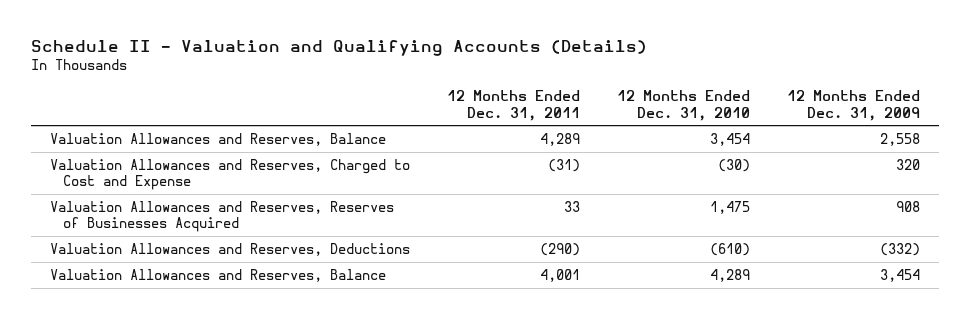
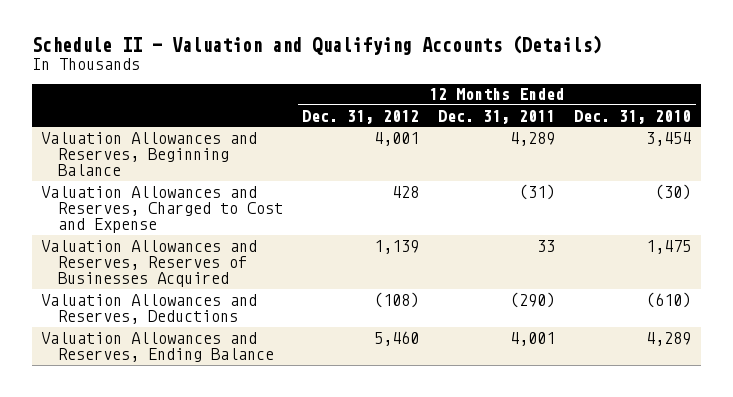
[787,90,921,121] 12 Months Ended Dec. 31, 2009 -> none
none -> [302,109,420,124] Dec. 31, 2012
[49,132,386,146] Valuation Allowances and Reserves, Balance -> [41,131,258,177] Valuation Allowances and Reserves, Beginning Balance
[49,268,386,282] Valuation Allowances and Reserves, Balance -> [41,331,275,362] Valuation Allowances and Reserves, Ending Balance

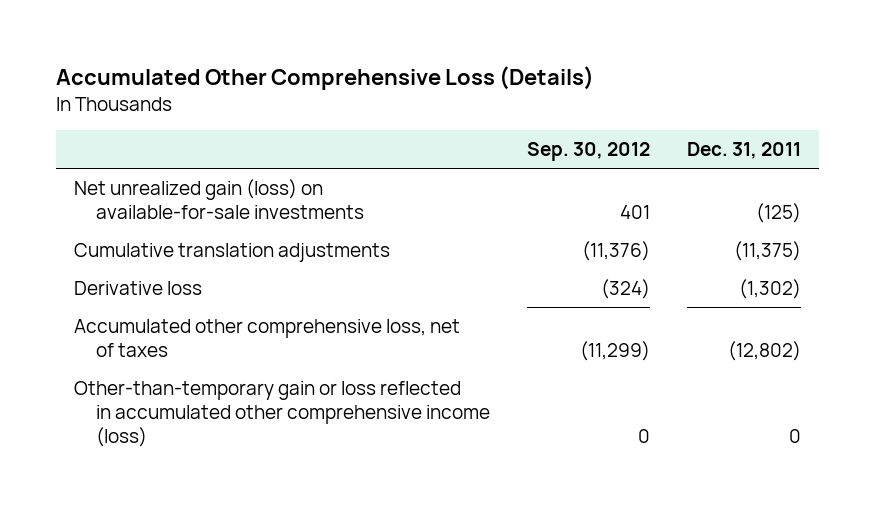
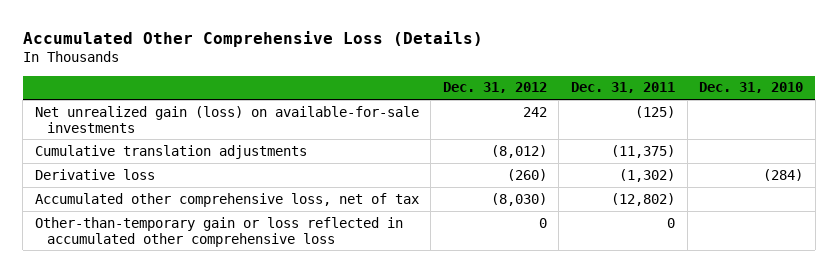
[527,141,651,161] Sep. 30, 2012 -> none
none -> [442,82,547,94] Dec. 31, 2012
none -> [699,82,804,94] Dec. 31, 2010
[73,319,460,358] Accumulated other comprehensive loss, net of taxes -> [34,192,419,207] Accumulated other comprehensive loss, net of tax
[73,381,491,448] Other-than-temporary gain or loss reflected in accumulated other comprehensive income (loss) -> [34,216,403,247] Other-than-temporary gain or loss reflected in accumulated other comprehensive loss

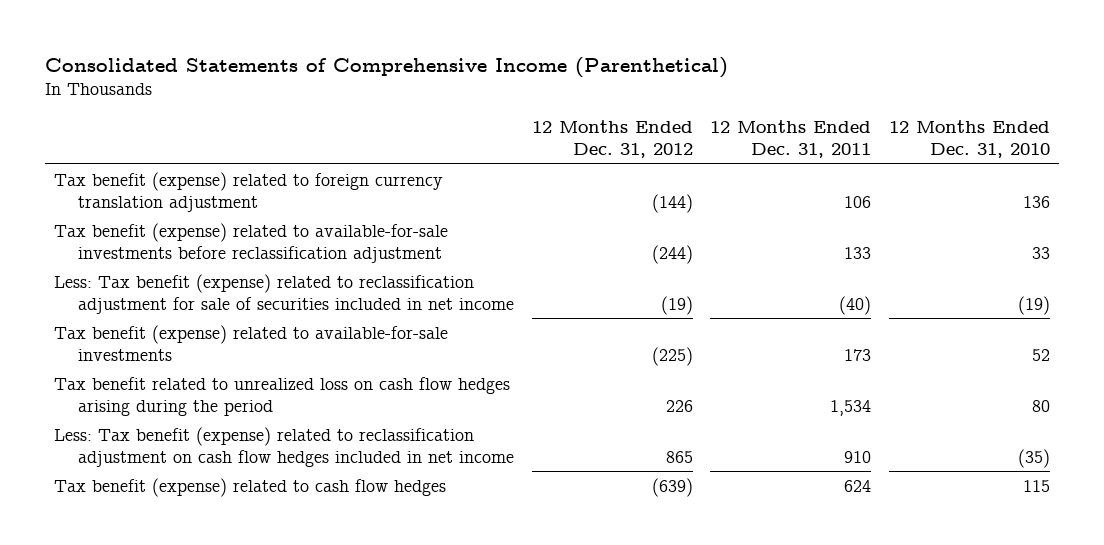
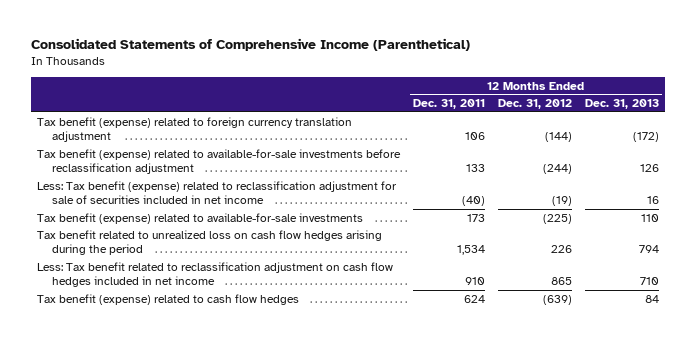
[889,120,1051,159] 12 Months Ended Dec. 31, 2010 -> none
none -> [584,99,659,110] Dec. 31, 2013
[54,426,514,467] Less: Tax benefit (expense) related to reclassification adjustment on cash flow hedges included in net income -> [37,261,394,287] Less: Tax benefit related to reclassification adjustment on cash flow hedges included in net income

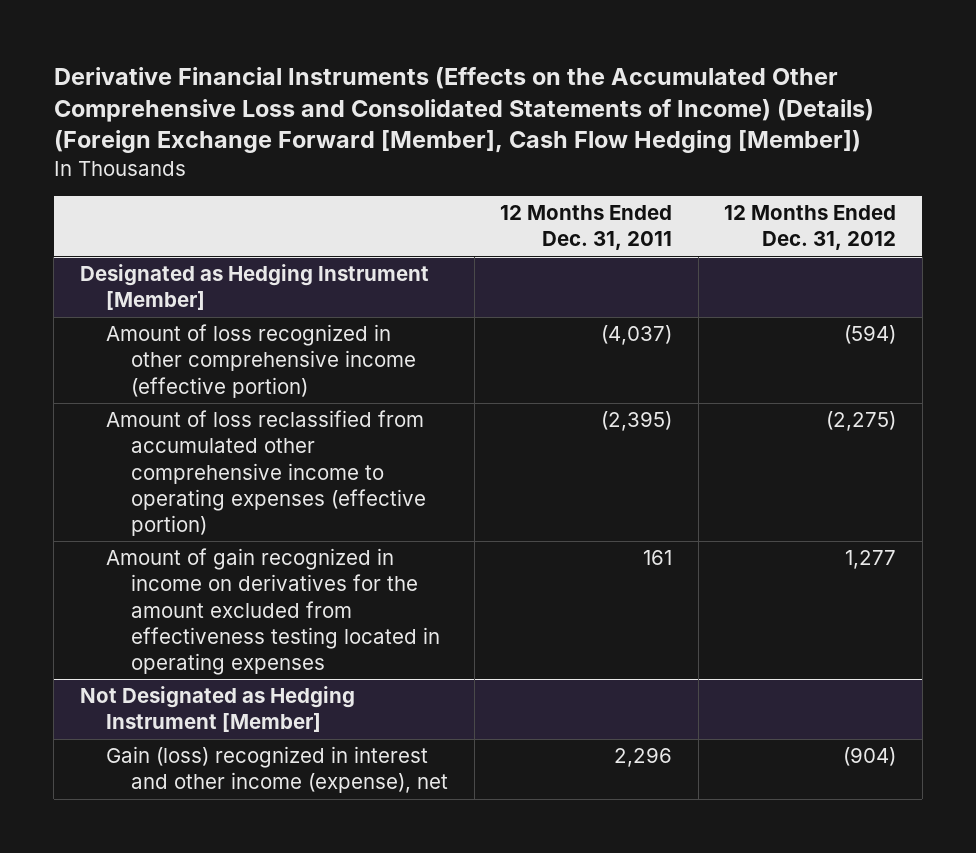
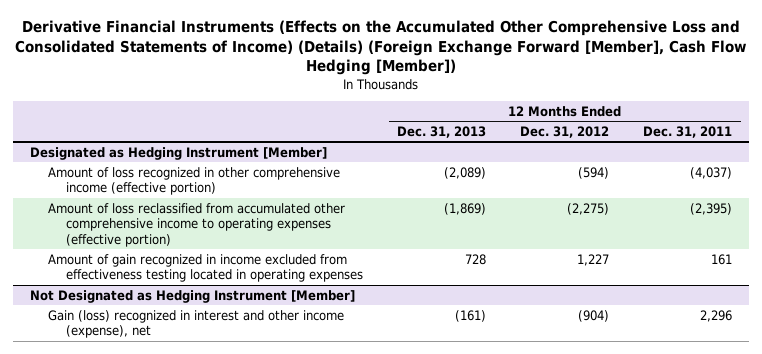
none -> [397,125,487,138] Dec. 31, 2013
[105,548,441,675] Amount of gain recognized in income on derivatives for the amount excluded from effectiveness testing located in operating expenses -> [48,253,364,283] Amount of gain recognized in income excluded from effectiveness testing located in operating expenses
[845,550,897,570] 1,277 -> [577,253,610,266] 1,227

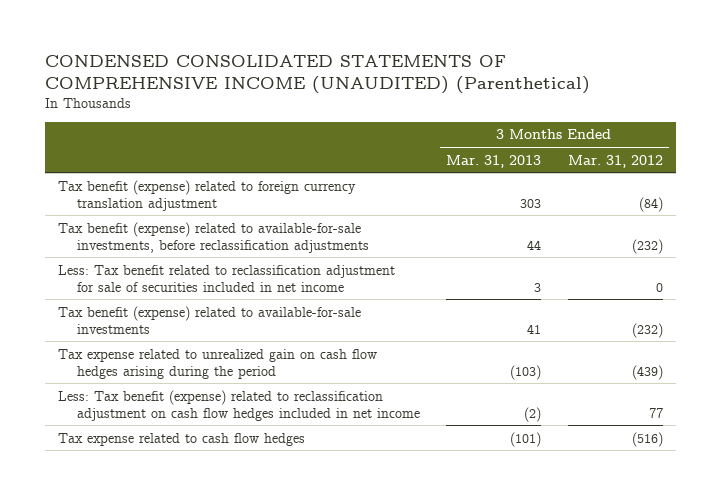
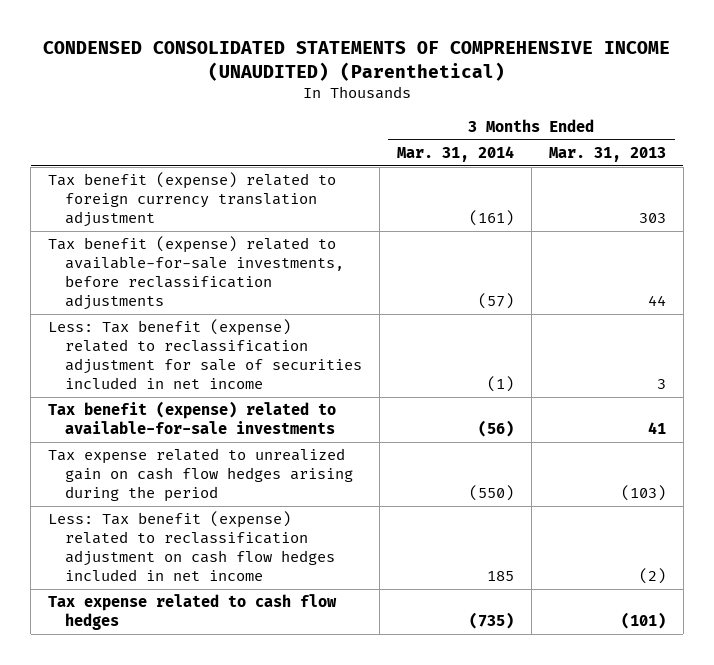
[567,154,663,168] Mar. 31, 2012 -> none
none -> [396,146,514,163] Mar. 31, 2014
[57,264,395,292] Less: Tax benefit related to reclassification adjustment for sale of securities included in net income -> [48,319,362,389] Less: Tax benefit (expense) related to reclassification adjustment for sale of securities included in net income

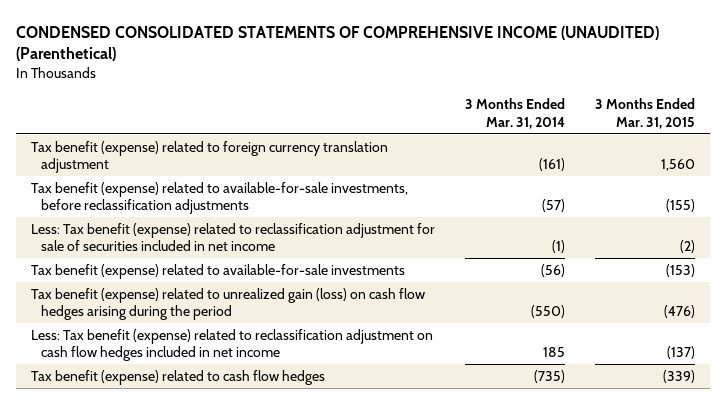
[548,147,666,163] Mar. 31, 2013 -> none
none -> [595,98,696,129] 3 Months Ended Mar. 31, 2015
[48,448,353,502] Tax expense related to unrealized gain on cash flow hedges arising during the period -> [30,287,425,321] Tax benefit (expense) related to unrealized gain (loss) on cash flow hedges arising during the period
[48,594,338,631] Tax expense related to cash flow hedges -> [30,369,325,385] Tax benefit (expense) related to cash flow hedges

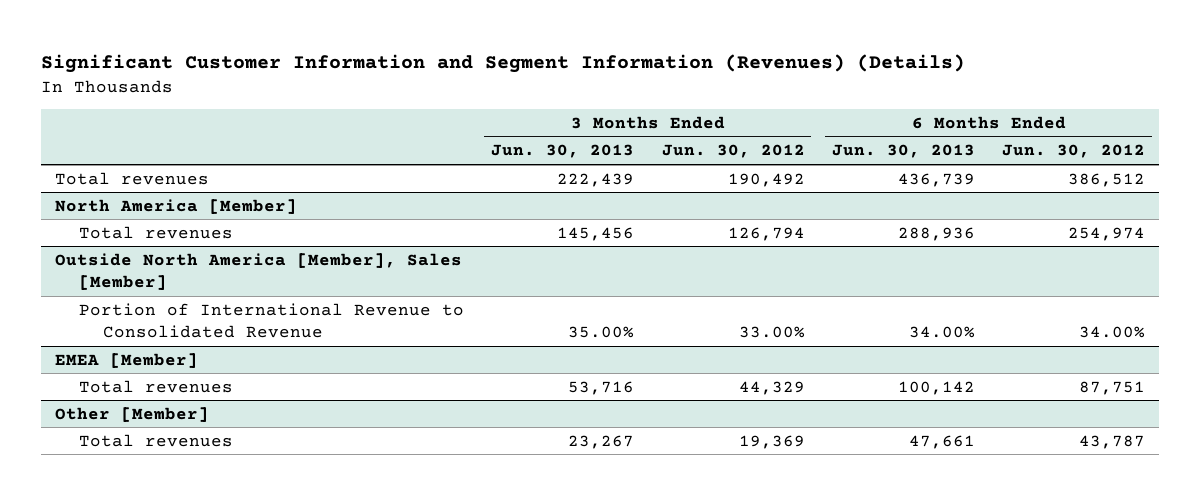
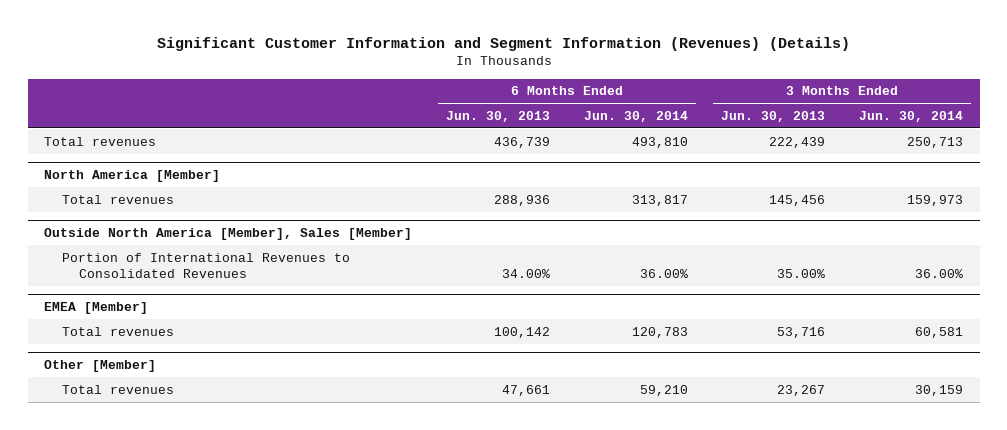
[661,144,805,159] Jun. 30, 2012 -> none
[1002,144,1146,159] Jun. 30, 2012 -> none
none -> [583,110,688,122] Jun. 30, 2014
none -> [858,110,963,122] Jun. 30, 2014
[78,302,464,339] Portion of International Revenue to Consolidated Revenue -> [61,252,350,278] Portion of International Revenues to Consolidated Revenues

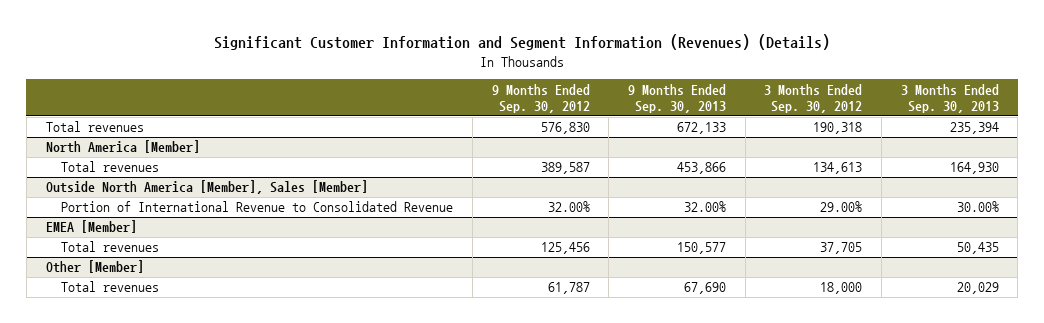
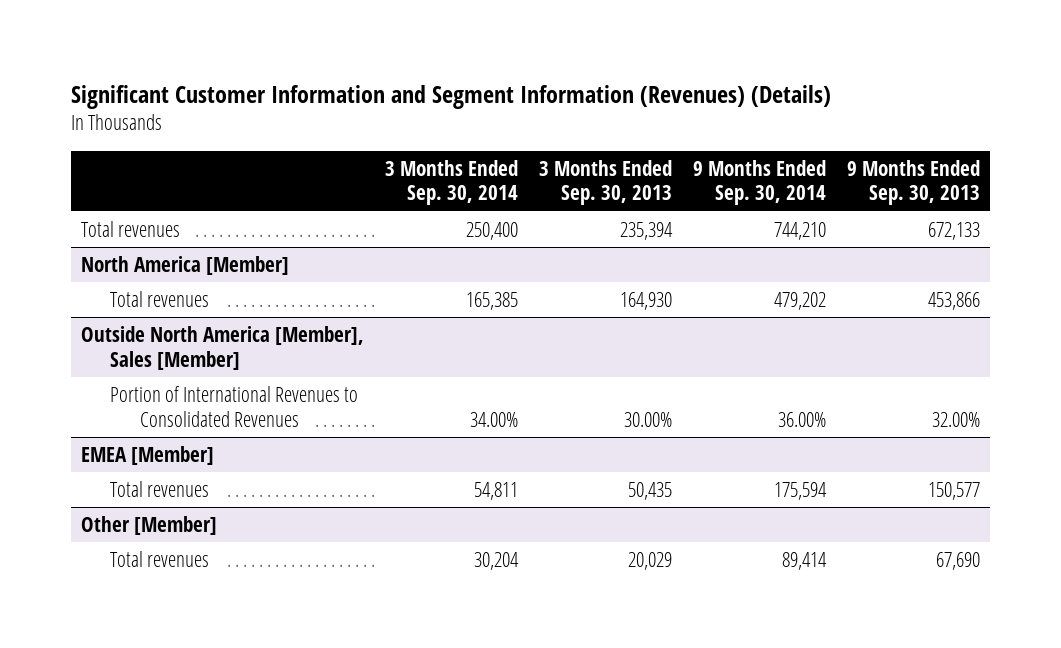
[491,83,590,113] 9 Months Ended Sep. 30, 2012 -> none
[764,83,863,113] 3 Months Ended Sep. 30, 2012 -> none
none -> [385,159,519,206] 3 Months Ended Sep. 30, 2014
none -> [693,159,827,206] 9 Months Ended Sep. 30, 2014
[61,201,454,213] Portion of International Revenue to Consolidated Revenue -> [110,385,359,427] Portion of International Revenues to Consolidated Revenues

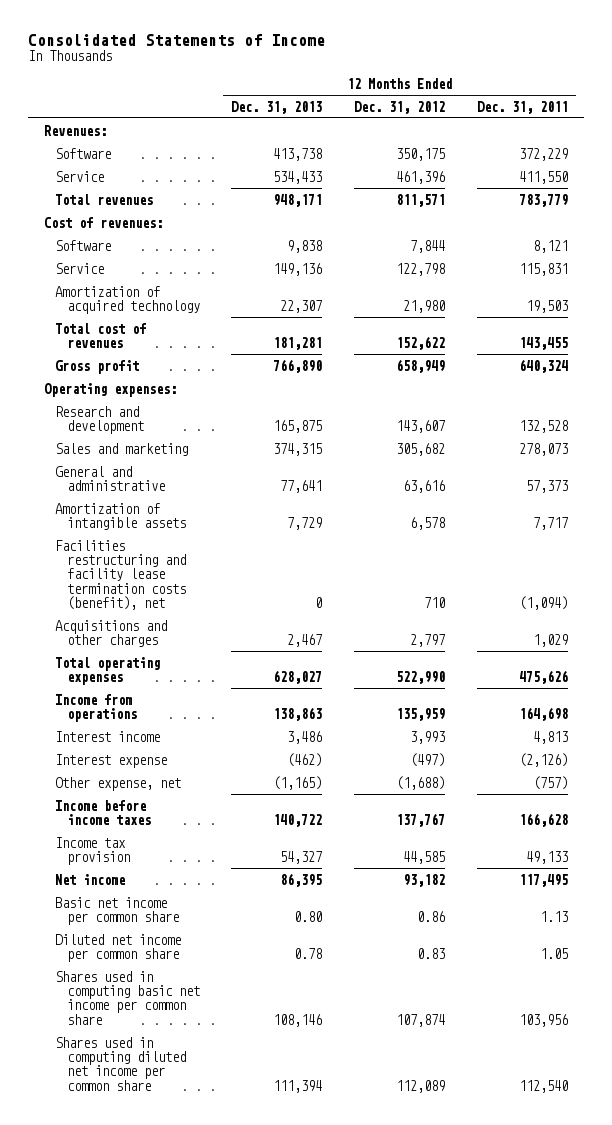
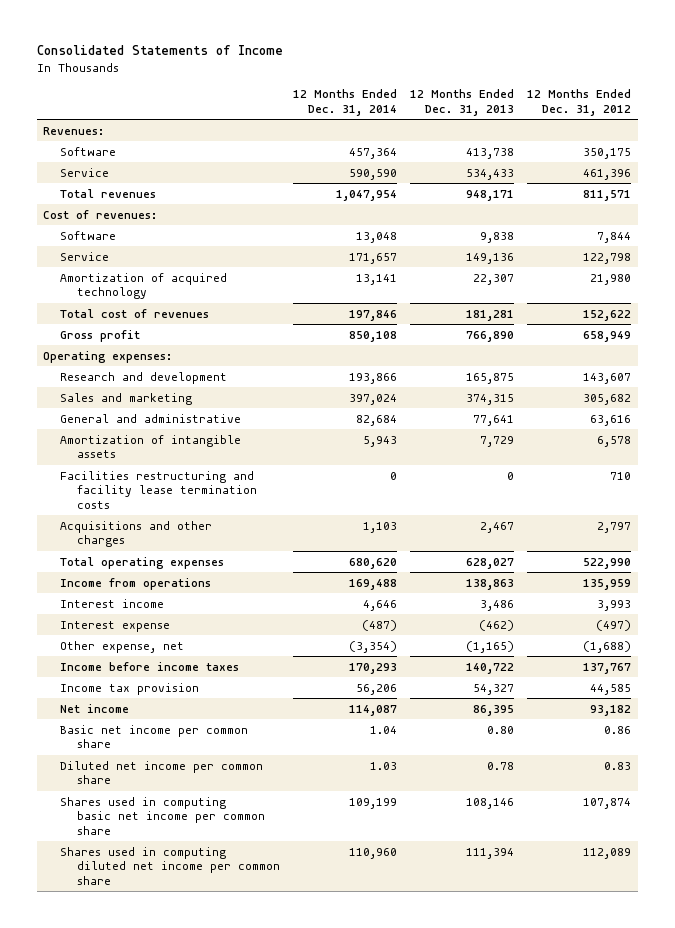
[476,100,568,114] Dec. 31, 2011 -> none
none -> [293,89,398,116] 12 Months Ended Dec. 31, 2014
[55,539,186,610] Facilities restructuring and facility lease termination costs (benefit), net -> [60,470,258,509] Facilities restructuring and facility lease termination costs

